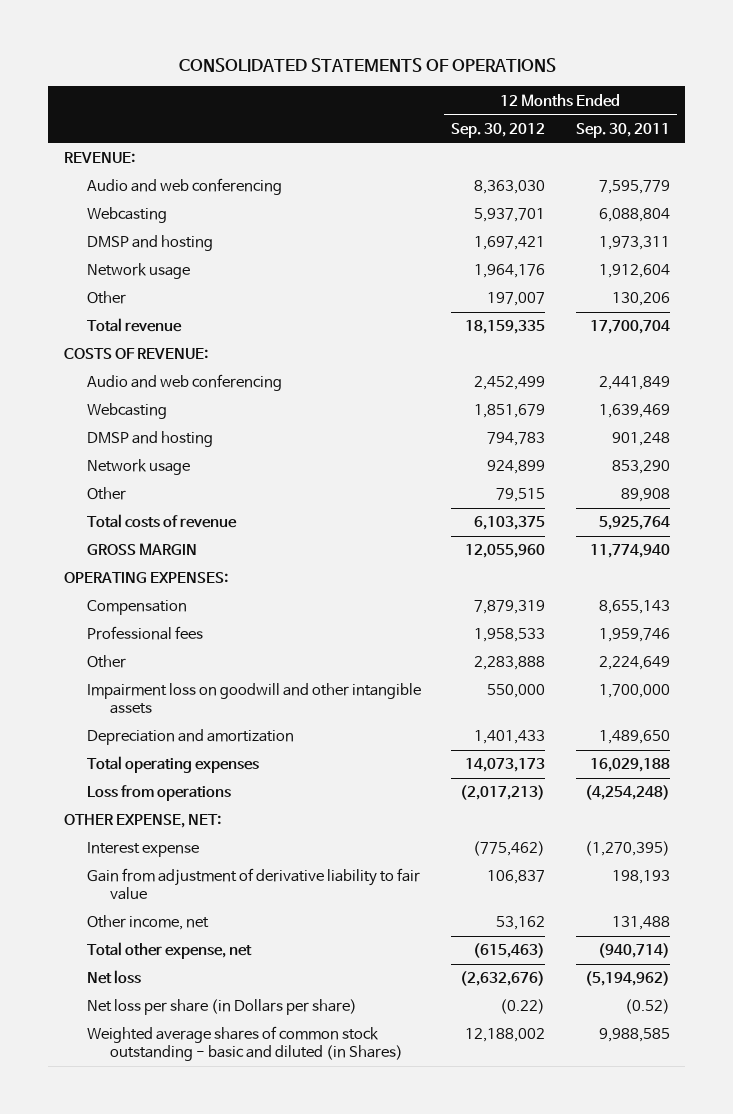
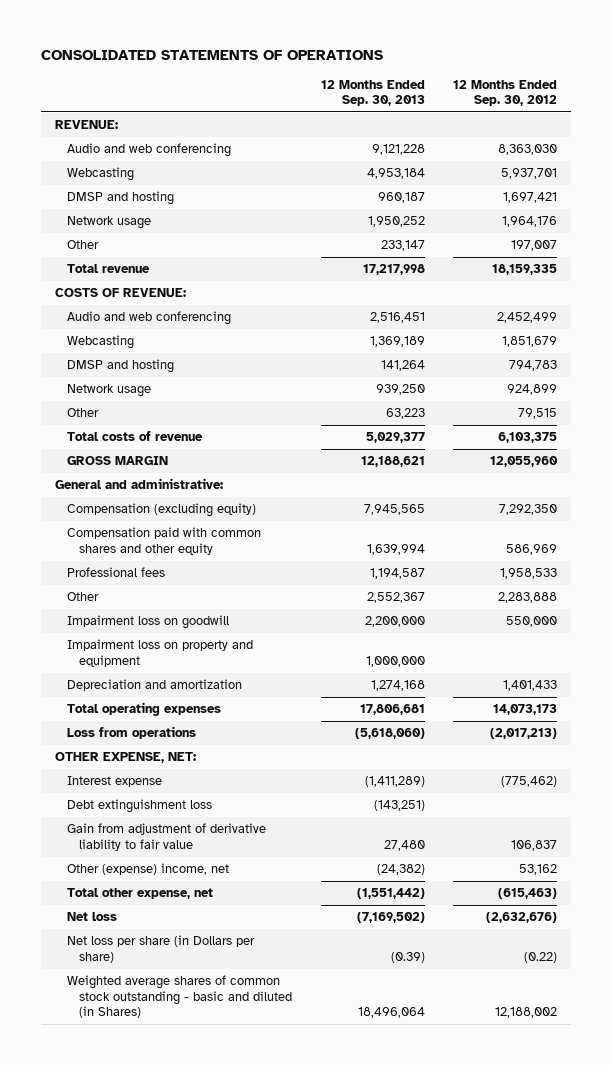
[575,122,670,138] Sep. 30, 2011 -> none
none -> [320,79,425,107] 12 Months Ended Sep. 30, 2013
[63,572,228,584] OPERATING EXPENSES: -> none
[86,600,187,616] Compensation -> none
none -> [54,478,223,490] General and administrative:
none -> [66,503,256,518] Compensation (excluding equity)
none -> [66,527,261,555] Compensation paid with common shares and other equity
[86,683,421,714] Impairment loss on goodwill and other intangible assets -> [66,615,229,630] Impairment loss on goodwill
none -> [66,639,253,667] Impairment loss on property and equipment
none -> [66,799,212,814] Debt extinguishment loss
[86,915,209,931] Other income, net -> [66,863,229,876] Other (expense) income, net

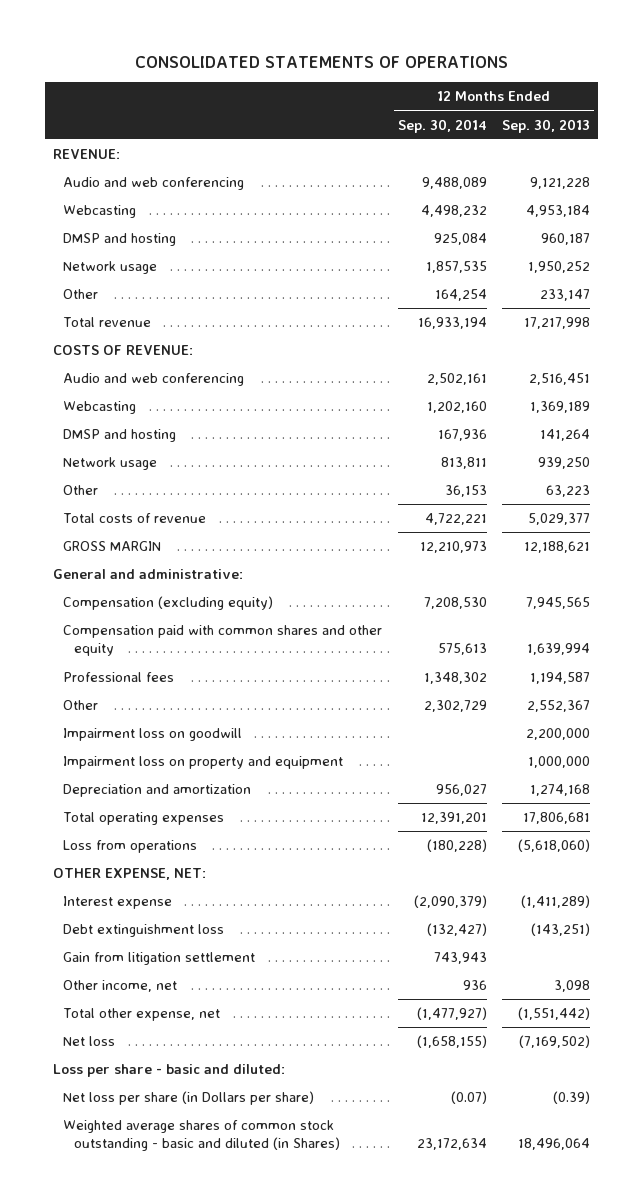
[453,79,558,107] 12 Months Ended Sep. 30, 2012 -> none
none -> [397,118,487,133] Sep. 30, 2014
[66,823,266,851] Gain from adjustment of derivative liability to fair value -> none
none -> [63,952,256,966] Gain from litigation settlement
[66,863,229,876] Other (expense) income, net -> [63,980,178,993] Other income, net
[376,864,425,876] (24,382) -> [554,980,591,993] 3,098
none -> [52,1064,285,1078] Loss per share - basic and diluted:

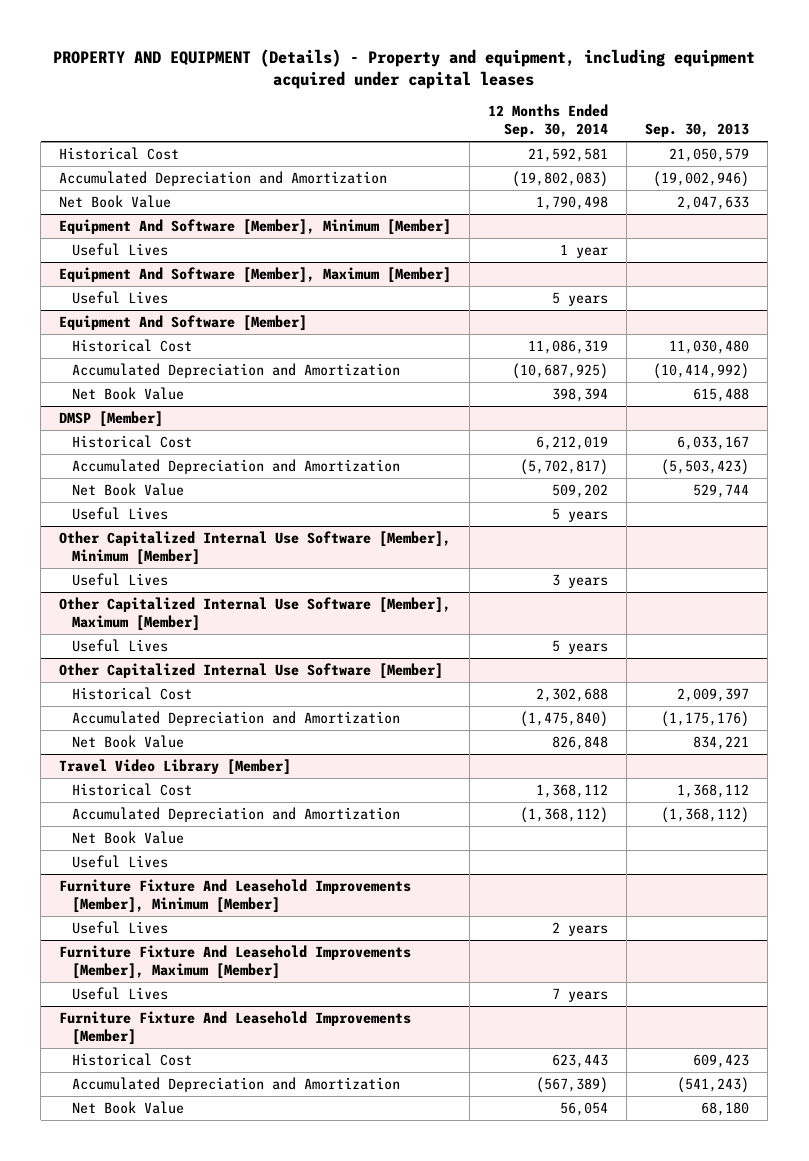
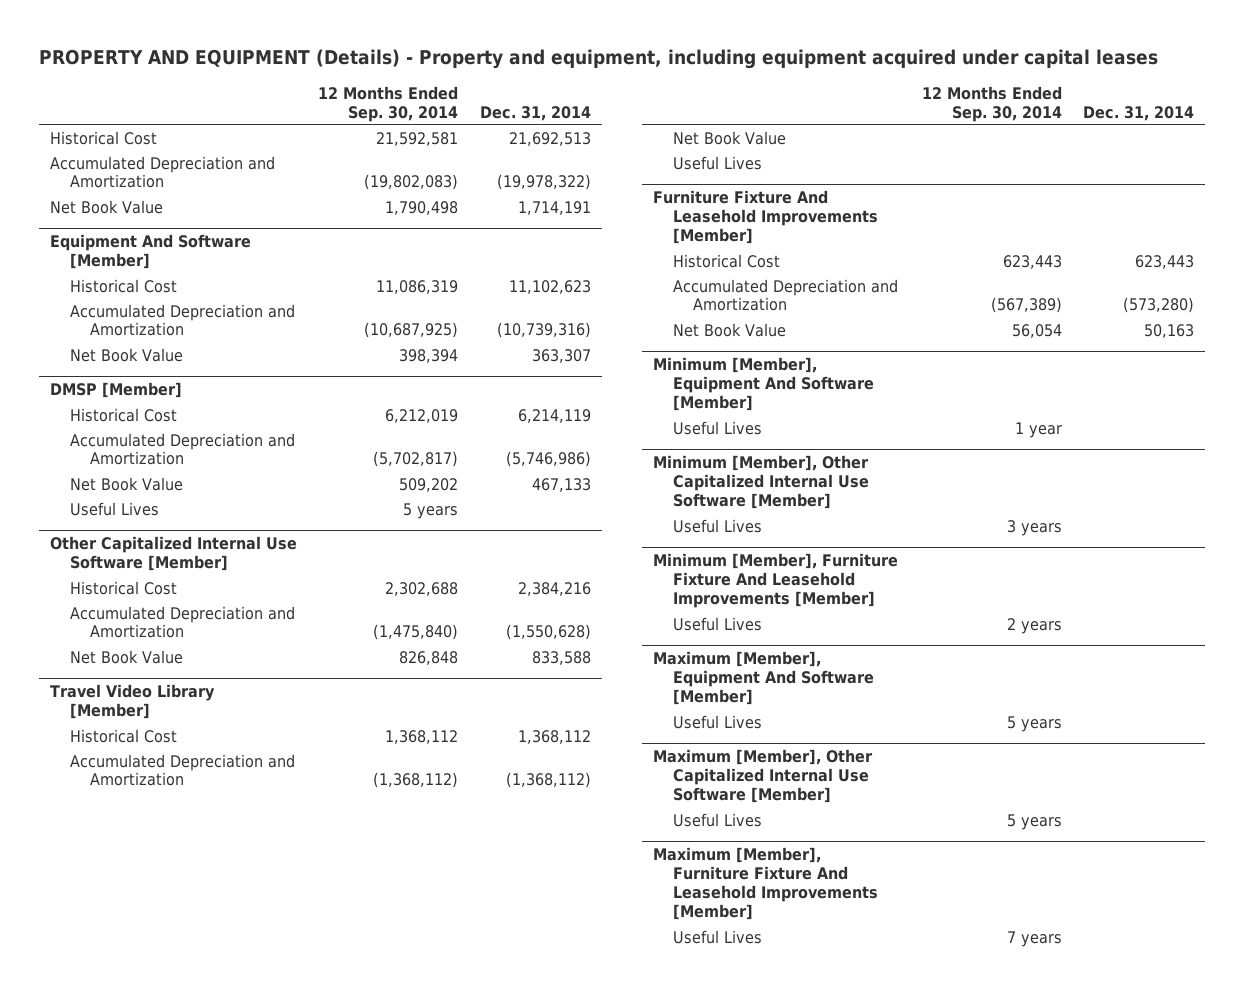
[645,123,750,138] Sep. 30, 2013 -> none
none -> [480,105,592,121] Dec. 31, 2014
[59,218,452,235] Equipment And Software [Member], Minimum [Member] -> none
[71,242,168,256] Useful Lives -> none
[59,266,452,283] Equipment And Software [Member], Maximum [Member] -> none
[71,290,168,304] Useful Lives -> none
[59,530,452,565] Other Capitalized Internal Use Software [Member], Minimum [Member] -> none
[71,572,168,586] Useful Lives -> none
[59,596,452,631] Other Capitalized Internal Use Software [Member], Maximum [Member] -> none
[71,638,168,652] Useful Lives -> none
[59,878,412,913] Furniture Fixture And Leasehold Improvements [Member], Minimum [Member] -> none
[71,920,168,934] Useful Lives -> none
[59,944,412,979] Furniture Fixture And Leasehold Improvements [Member], Maximum [Member] -> none
[71,986,168,1000] Useful Lives -> none
none -> [653,356,875,411] Minimum [Member], Equipment And Software [Member]
none -> [673,420,763,435] Useful Lives
none -> [653,454,870,509] Minimum [Member], Other Capitalized Internal Use Software [Member]
none -> [673,518,763,533] Useful Lives
none -> [653,552,899,608] Minimum [Member], Furniture Fixture And Leasehold Improvements [Member]
none -> [673,616,763,631] Useful Lives
none -> [653,650,875,705] Maximum [Member], Equipment And Software [Member]
none -> [673,714,763,729] Useful Lives
none -> [653,748,874,803] Maximum [Member], Other Capitalized Internal Use Software [Member]
none -> [673,812,763,827] Useful Lives
none -> [653,846,879,920] Maximum [Member], Furniture Fixture And Leasehold Improvements [Member]
none -> [673,929,763,944] Useful Lives

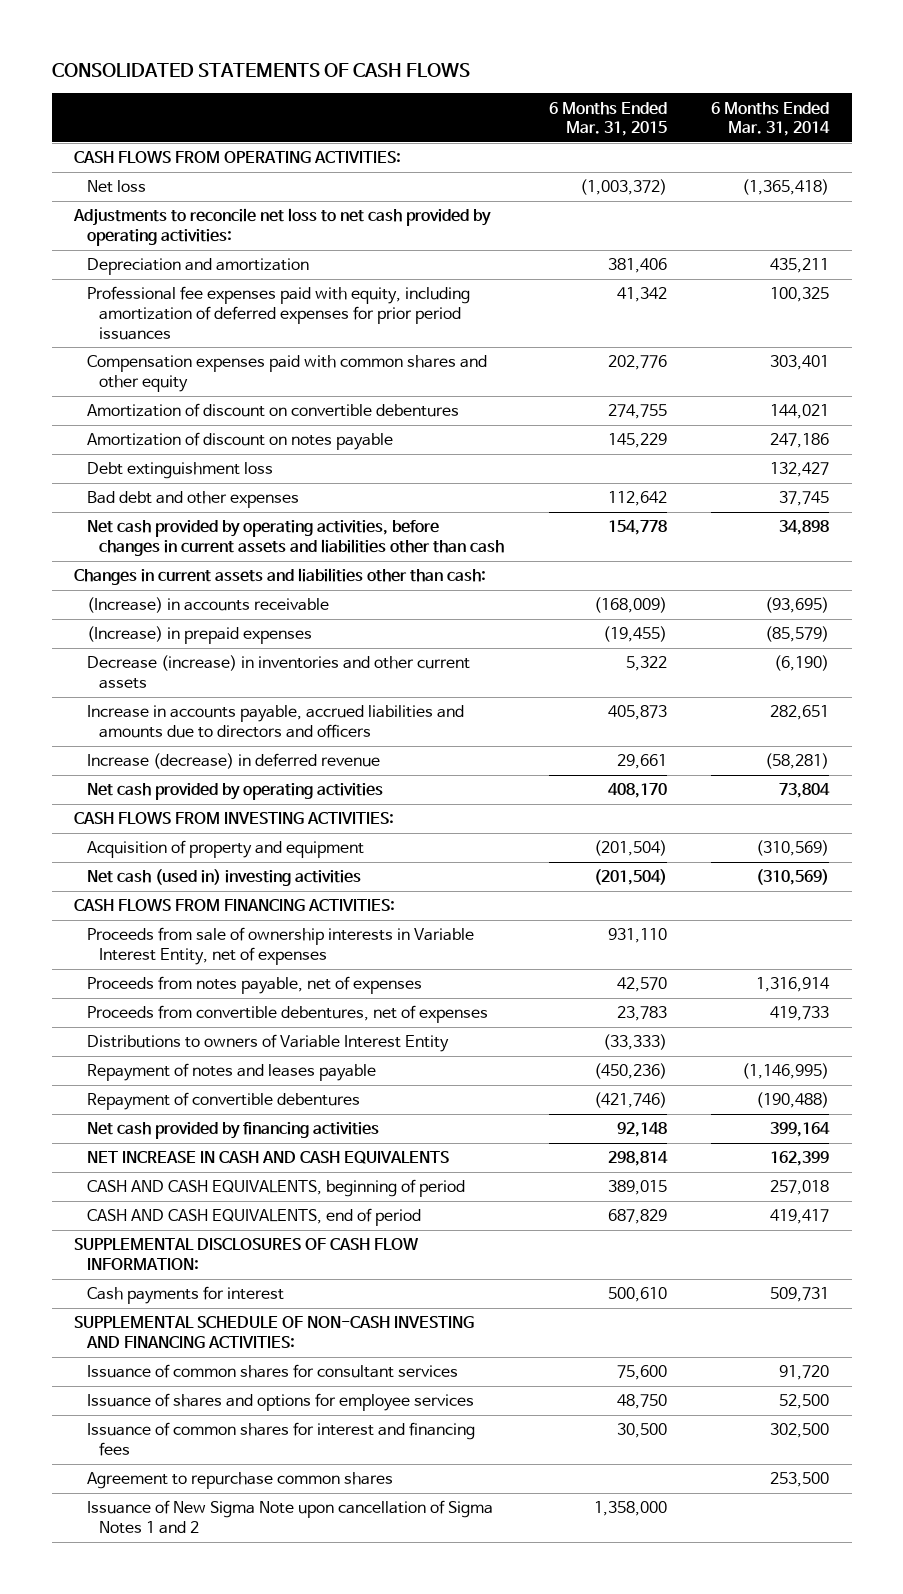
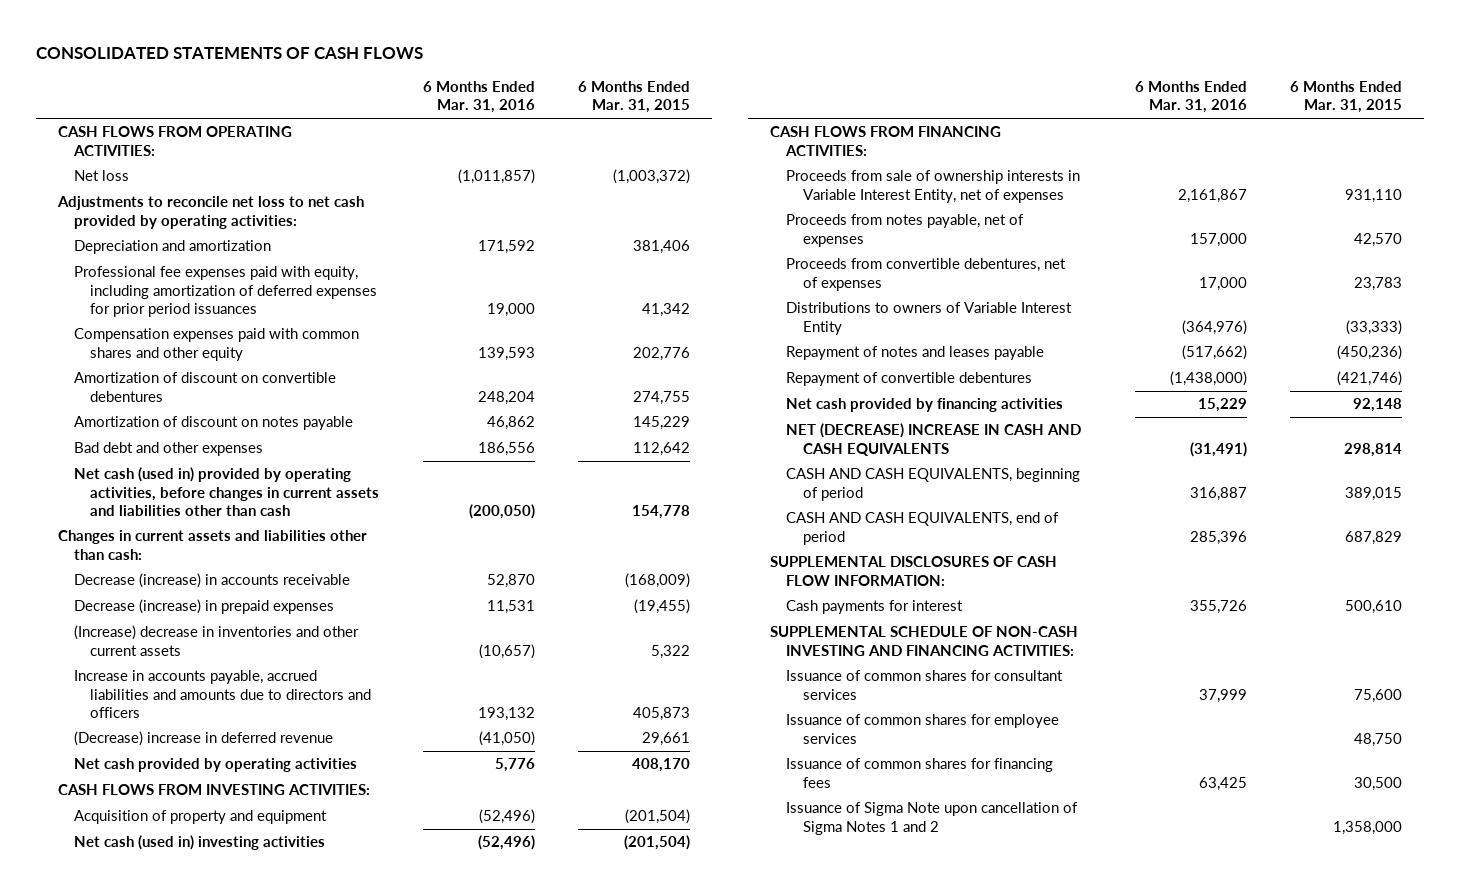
[711,101,831,137] 6 Months Ended Mar. 31, 2014 -> none
none -> [422,81,535,114] 6 Months Ended Mar. 31, 2016
[86,462,273,480] Debt extinguishment loss -> none
[86,520,504,556] Net cash provided by operating activities, before changes in current assets and liabilities other than cash -> [74,467,380,516] Net cash (used in) provided by operating activities, before changes in current assets and liabilities other than cash
[86,597,329,614] (Increase) in accounts receivable -> [74,573,351,589] Decrease (increase) in accounts receivable
[86,626,312,645] (Increase) in prepaid expenses -> [74,599,335,615] Decrease (increase) in prepaid expenses
[86,655,470,689] Decrease (increase) in inventories and other current assets -> [74,625,360,656] (Increase) decrease in inventories and other current assets
[86,753,380,770] Increase (decrease) in deferred revenue -> [74,731,334,747] (Decrease) increase in deferred revenue
[86,1151,449,1165] NET INCREASE IN CASH AND CASH EQUIVALENTS -> [786,423,1082,456] NET (DECREASE) INCREASE IN CASH AND CASH EQUIVALENTS
[86,1472,393,1490] Agreement to repurchase common shares -> none
[86,1393,474,1412] Issuance of shares and options for employee services -> [786,714,1060,744] Issuance of common shares for employee services
[86,1422,475,1456] Issuance of common shares for interest and financing fees -> [786,758,1054,788] Issuance of common shares for financing fees
[86,1500,493,1534] Issuance of New Sigma Note upon cancellation of Sigma Notes 1 and 2 -> [786,802,1079,835] Issuance of Sigma Note upon cancellation of Sigma Notes 1 and 2

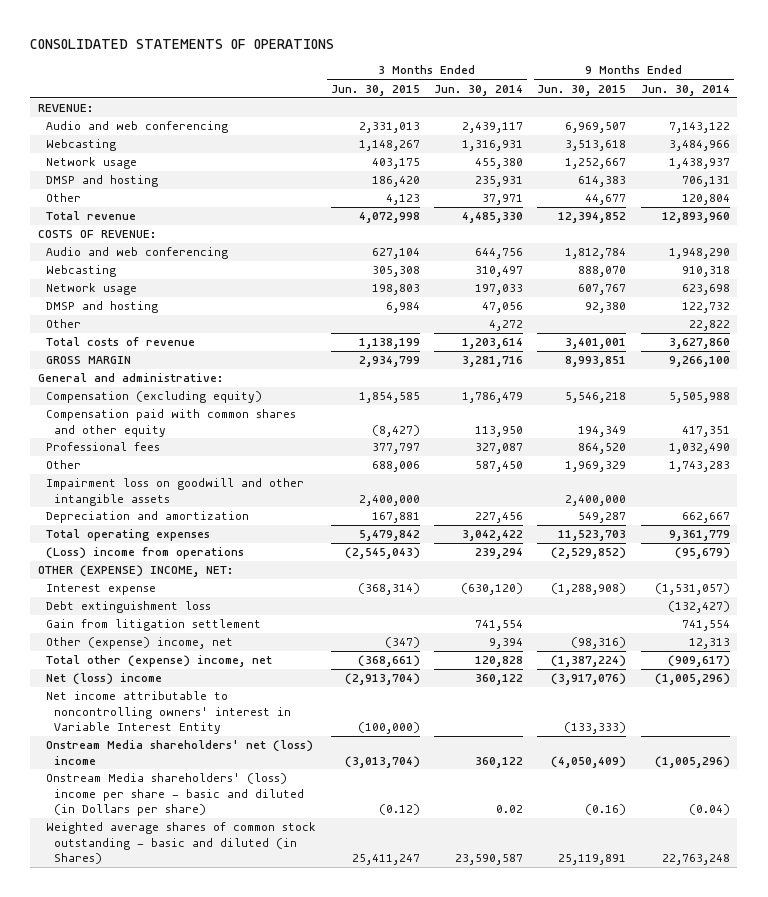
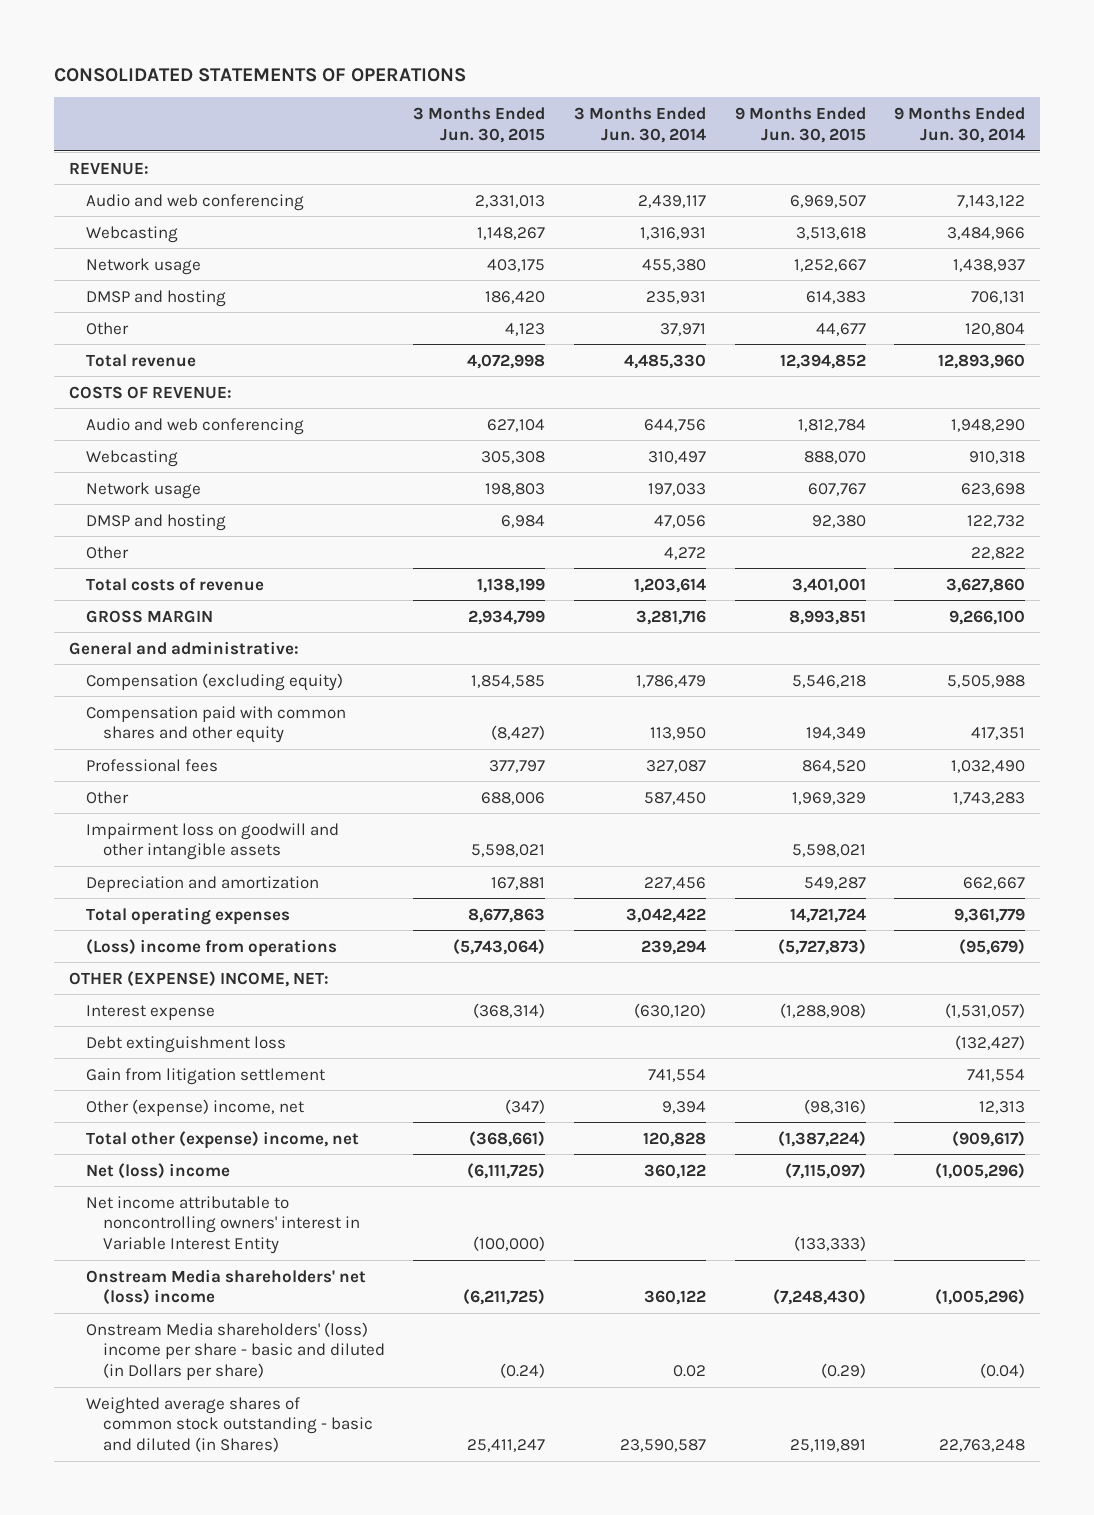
[358,494,420,506] 2,400,000 -> [471,844,546,858] 5,598,021
[565,494,627,506] 2,400,000 -> [791,844,866,858] 5,598,021
[358,530,420,542] 5,479,842 -> [468,907,546,923] 8,677,863
[558,530,627,542] 11,523,703 -> [789,907,866,923] 14,721,724
[344,547,420,560] (2,545,043) -> [453,938,546,955] (5,743,064)
[551,547,627,560] (2,529,852) -> [777,938,866,955] (5,727,873)
[344,673,420,686] (2,913,704) -> [467,1162,546,1179] (6,111,725)
[551,673,627,686] (3,917,076) -> [784,1162,866,1179] (7,115,097)
[344,755,420,768] (3,013,704) -> [463,1289,546,1306] (6,211,725)
[551,755,627,768] (4,050,409) -> [772,1289,866,1306] (7,248,430)
[378,803,420,815] (0.12) -> [500,1363,546,1379] (0.24)
[585,803,627,815] (0.16) -> [820,1363,866,1379] (0.29)

